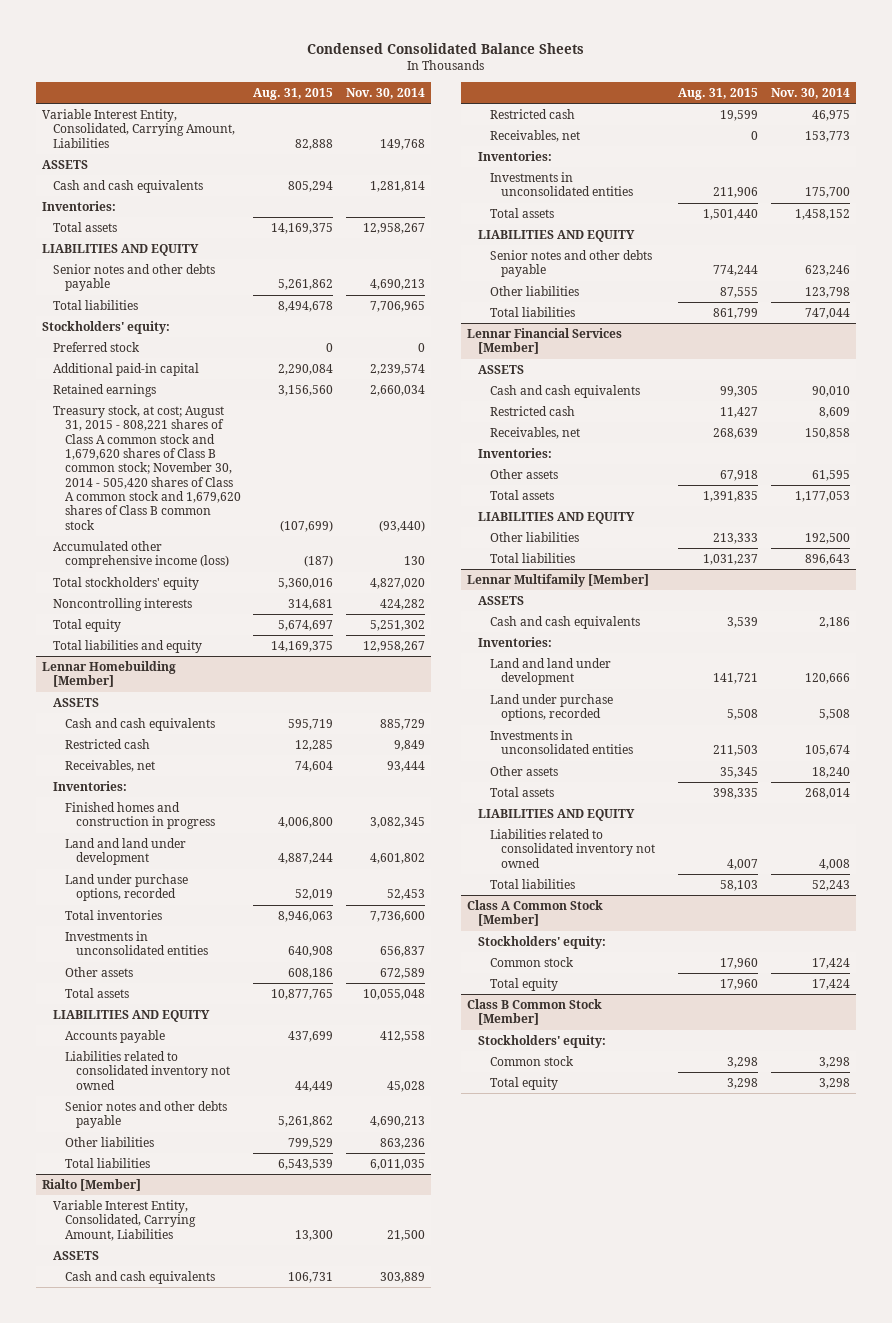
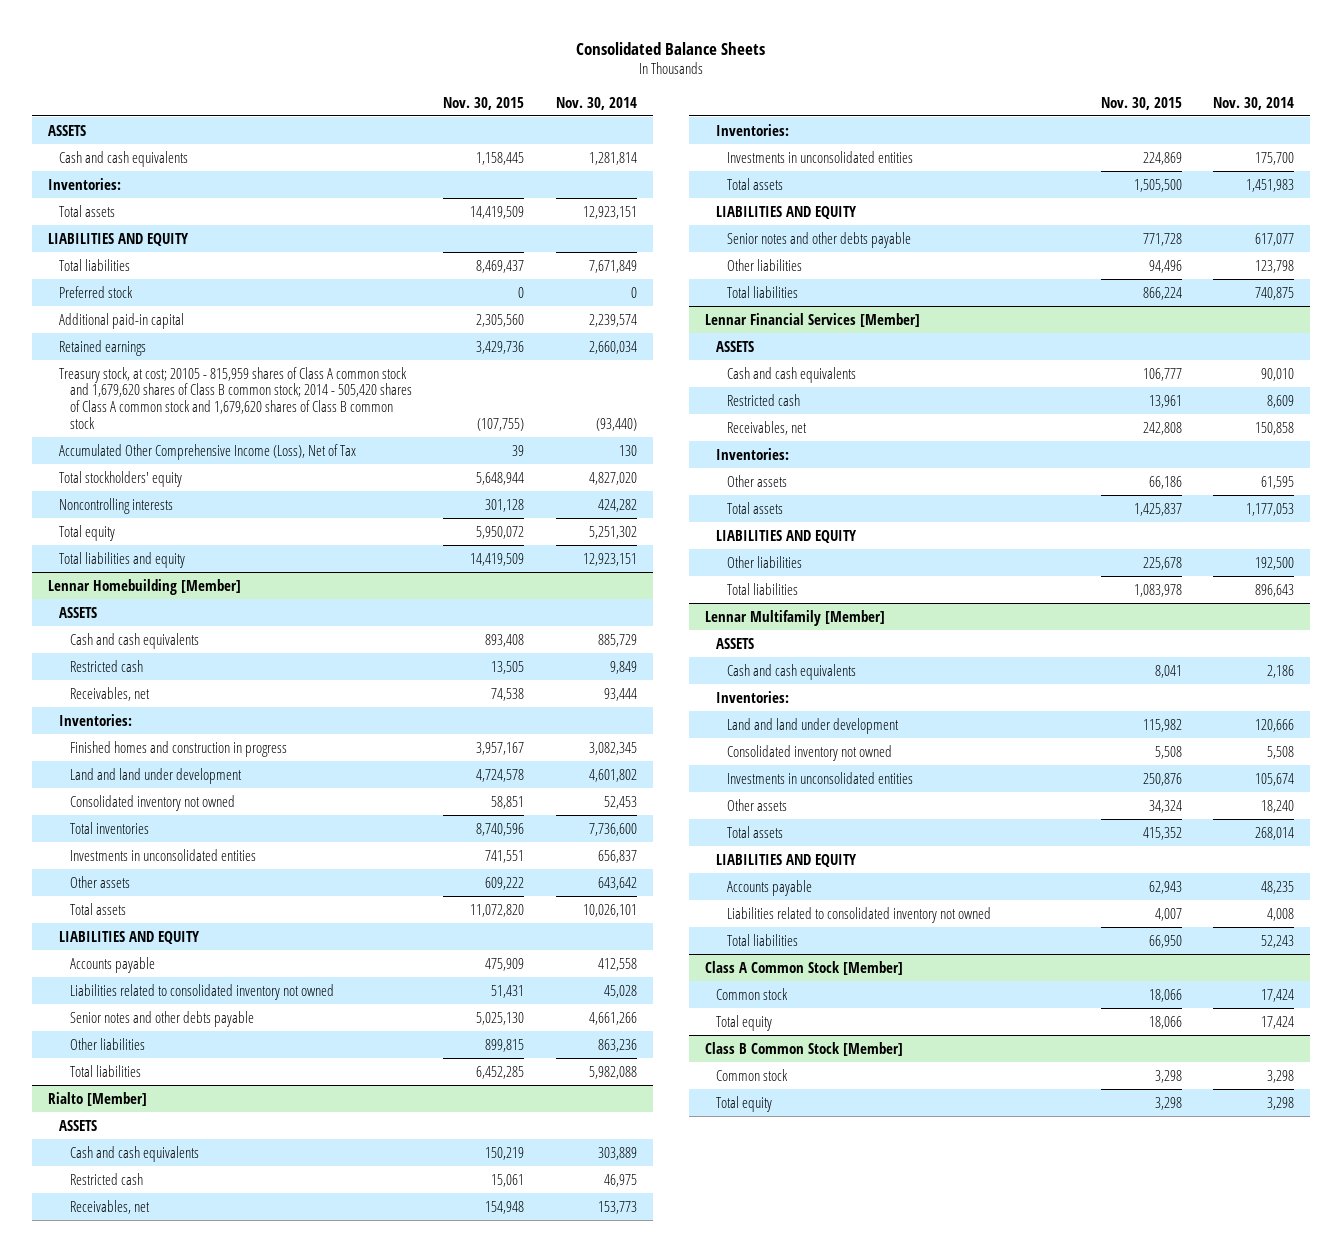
[306,43,584,55] Condensed Consolidated Balance Sheets -> [576,41,766,55] Consolidated Balance Sheets
[253,87,334,100] Aug. 31, 2015 -> none
none -> [443,96,525,110] Nov. 30, 2015
[41,108,236,148] Variable Interest Entity, Consolidated, Carrying Amount, Liabilities -> none
[362,222,425,234] 12,958,267 -> [583,205,638,219] 12,923,151
[53,263,216,292] Senior notes and other debts payable -> none
[41,320,170,334] Stockholders' equity: -> none
[369,300,425,312] 7,706,965 -> [589,259,638,273] 7,671,849
[53,404,241,530] Treasury stock, at cost; August 31, 2015 - 808,221 shares of Class A common stock and 1,679,620 shares of Class B common stock; November 30, 2014 - 505,420 shares of Class A common stock and 1,679,620 shares of Class B common stock -> [58,366,412,429] Treasury stock, at cost; 20105 - 815,959 shares of Class A common stock and 1,679,620 shares of Class B common stock; 2014 - 505,420 shares of Class A common stock and 1,679,620 shares of Class B common stock
[53,540,229,569] Accumulated other comprehensive income (loss) -> [58,443,356,460] Accumulated Other Comprehensive Income (Loss), Net of Tax
[362,640,425,652] 12,958,267 -> [583,552,638,566] 12,923,151
[64,873,188,902] Land under purchase options, recorded -> [69,794,235,811] Consolidated inventory not owned
[379,967,425,979] 672,589 -> [598,876,638,890] 643,642
[362,988,425,1000] 10,055,048 -> [583,903,638,917] 10,026,101
[369,1116,425,1128] 4,690,213 -> [589,1011,638,1025] 4,661,266
[369,1158,425,1170] 6,011,035 -> [589,1065,638,1079] 5,982,088
[53,1199,196,1241] Variable Interest Entity, Consolidated, Carrying Amount, Liabilities -> none
[794,208,850,220] 1,458,152 -> [1246,178,1295,192] 1,451,983
[804,265,850,277] 623,246 -> [1255,232,1295,246] 617,077
[804,307,850,319] 747,044 -> [1255,286,1295,300] 740,875
[489,693,613,722] Land under purchase options, recorded -> [726,744,892,761] Consolidated inventory not owned
none -> [726,879,812,896] Accounts payable
[478,935,607,949] Stockholders' equity: -> none
[478,1034,607,1048] Stockholders' equity: -> none

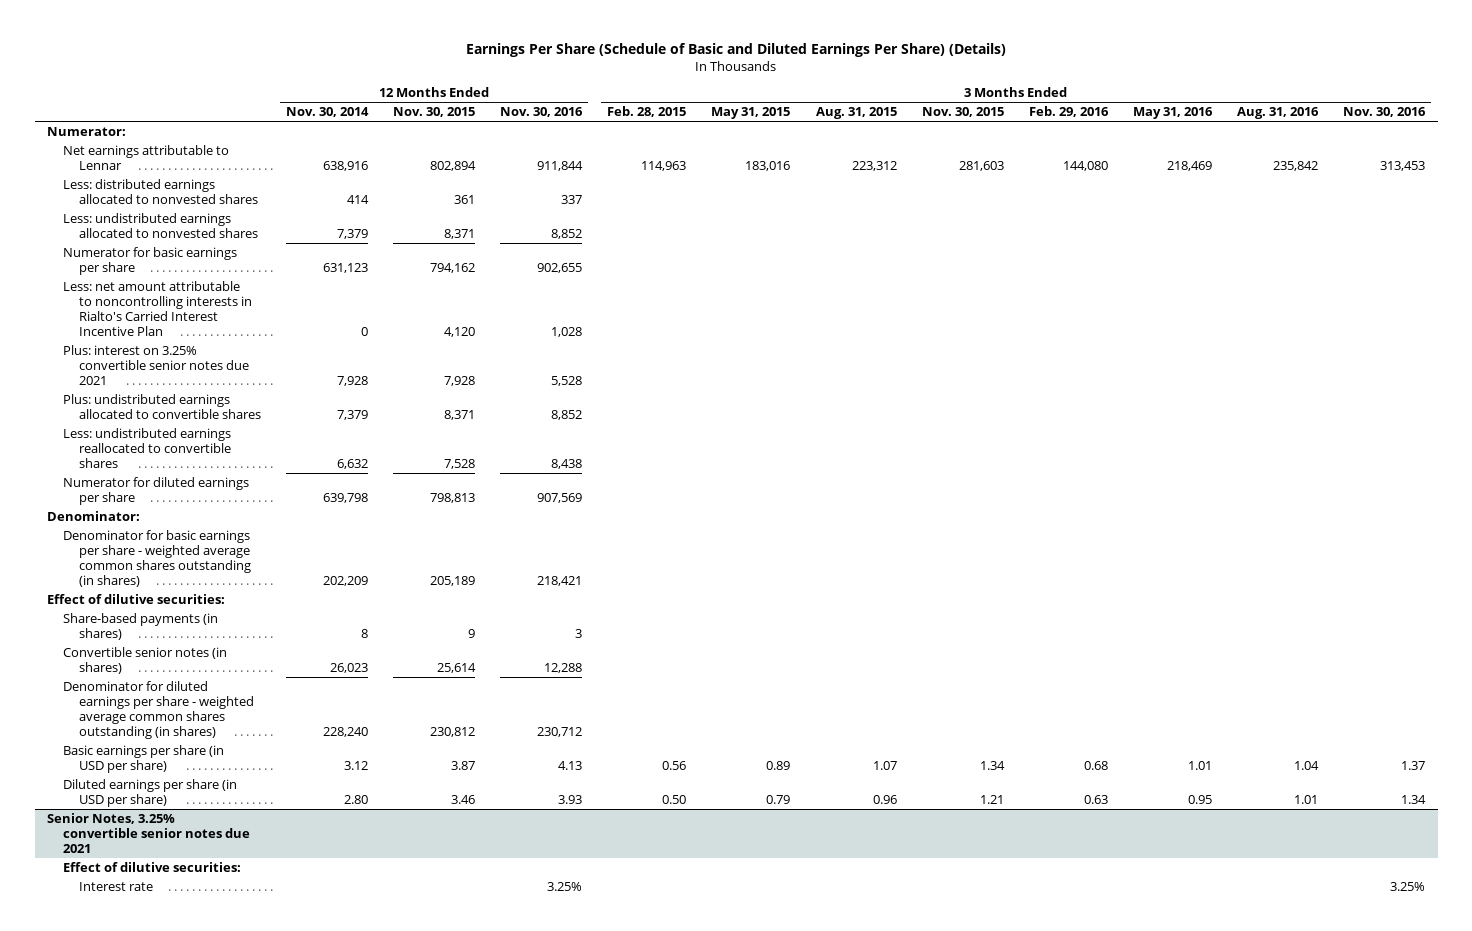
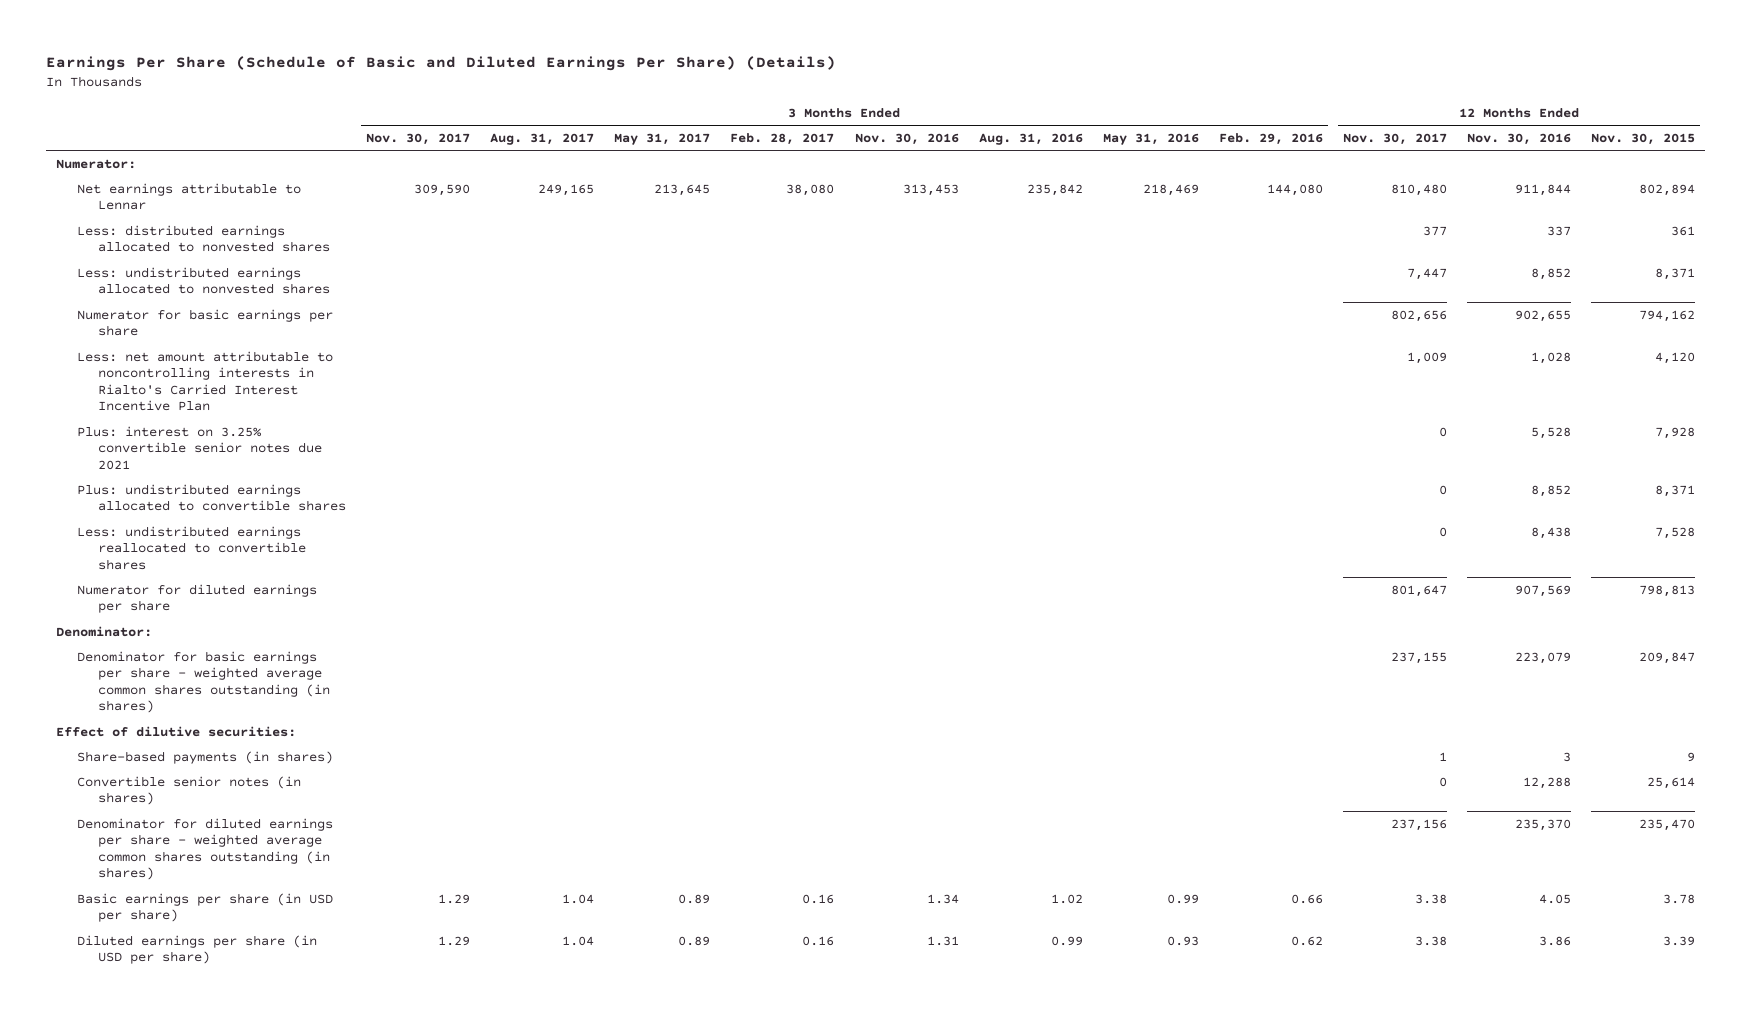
[285,107,369,118] Nov. 30, 2014 -> none
[607,106,687,118] Feb. 28, 2015 -> none
[711,107,791,120] May 31, 2015 -> none
[815,107,897,120] Aug. 31, 2015 -> none
[921,107,1004,118] Nov. 30, 2015 -> none
none -> [366,132,471,145] Nov. 30, 2017
none -> [490,132,595,145] Aug. 31, 2017
none -> [614,132,711,145] May 31, 2017
none -> [730,132,835,145] Feb. 28, 2017
none -> [1342,132,1447,145] Nov. 30, 2017
[429,575,475,586] 205,189 -> [1638,651,1695,664] 209,847
[537,575,583,586] 218,421 -> [1514,651,1571,664] 223,079
[47,813,250,853] Senior Notes, 3.25% convertible senior notes due 2021 -> none
[62,862,241,873] Effect of dilutive securities: -> none
[78,882,153,892] Interest rate -> none
[429,726,475,737] 230,812 -> [1638,818,1695,831] 235,470
[537,726,583,737] 230,712 -> [1514,818,1571,831] 235,370
[450,760,475,770] 3.87 -> [1662,893,1695,904] 3.78
[558,760,583,770] 4.13 -> [1538,893,1571,904] 4.05
[1083,760,1108,770] 0.68 -> [1290,893,1323,904] 0.66
[1187,760,1212,770] 1.01 -> [1166,893,1199,904] 0.99
[1294,760,1320,770] 1.04 -> [1050,893,1083,904] 1.02
[1401,760,1426,770] 1.37 -> [926,893,959,904] 1.34
[450,794,475,804] 3.46 -> [1662,935,1695,946] 3.39
[558,794,583,804] 3.93 -> [1538,935,1571,946] 3.86
[1083,794,1108,804] 0.63 -> [1290,935,1323,946] 0.62
[1187,794,1212,804] 0.95 -> [1166,935,1199,946] 0.93
[1294,794,1319,804] 1.01 -> [1050,935,1083,946] 0.99
[1401,794,1427,804] 1.34 -> [926,935,959,946] 1.31

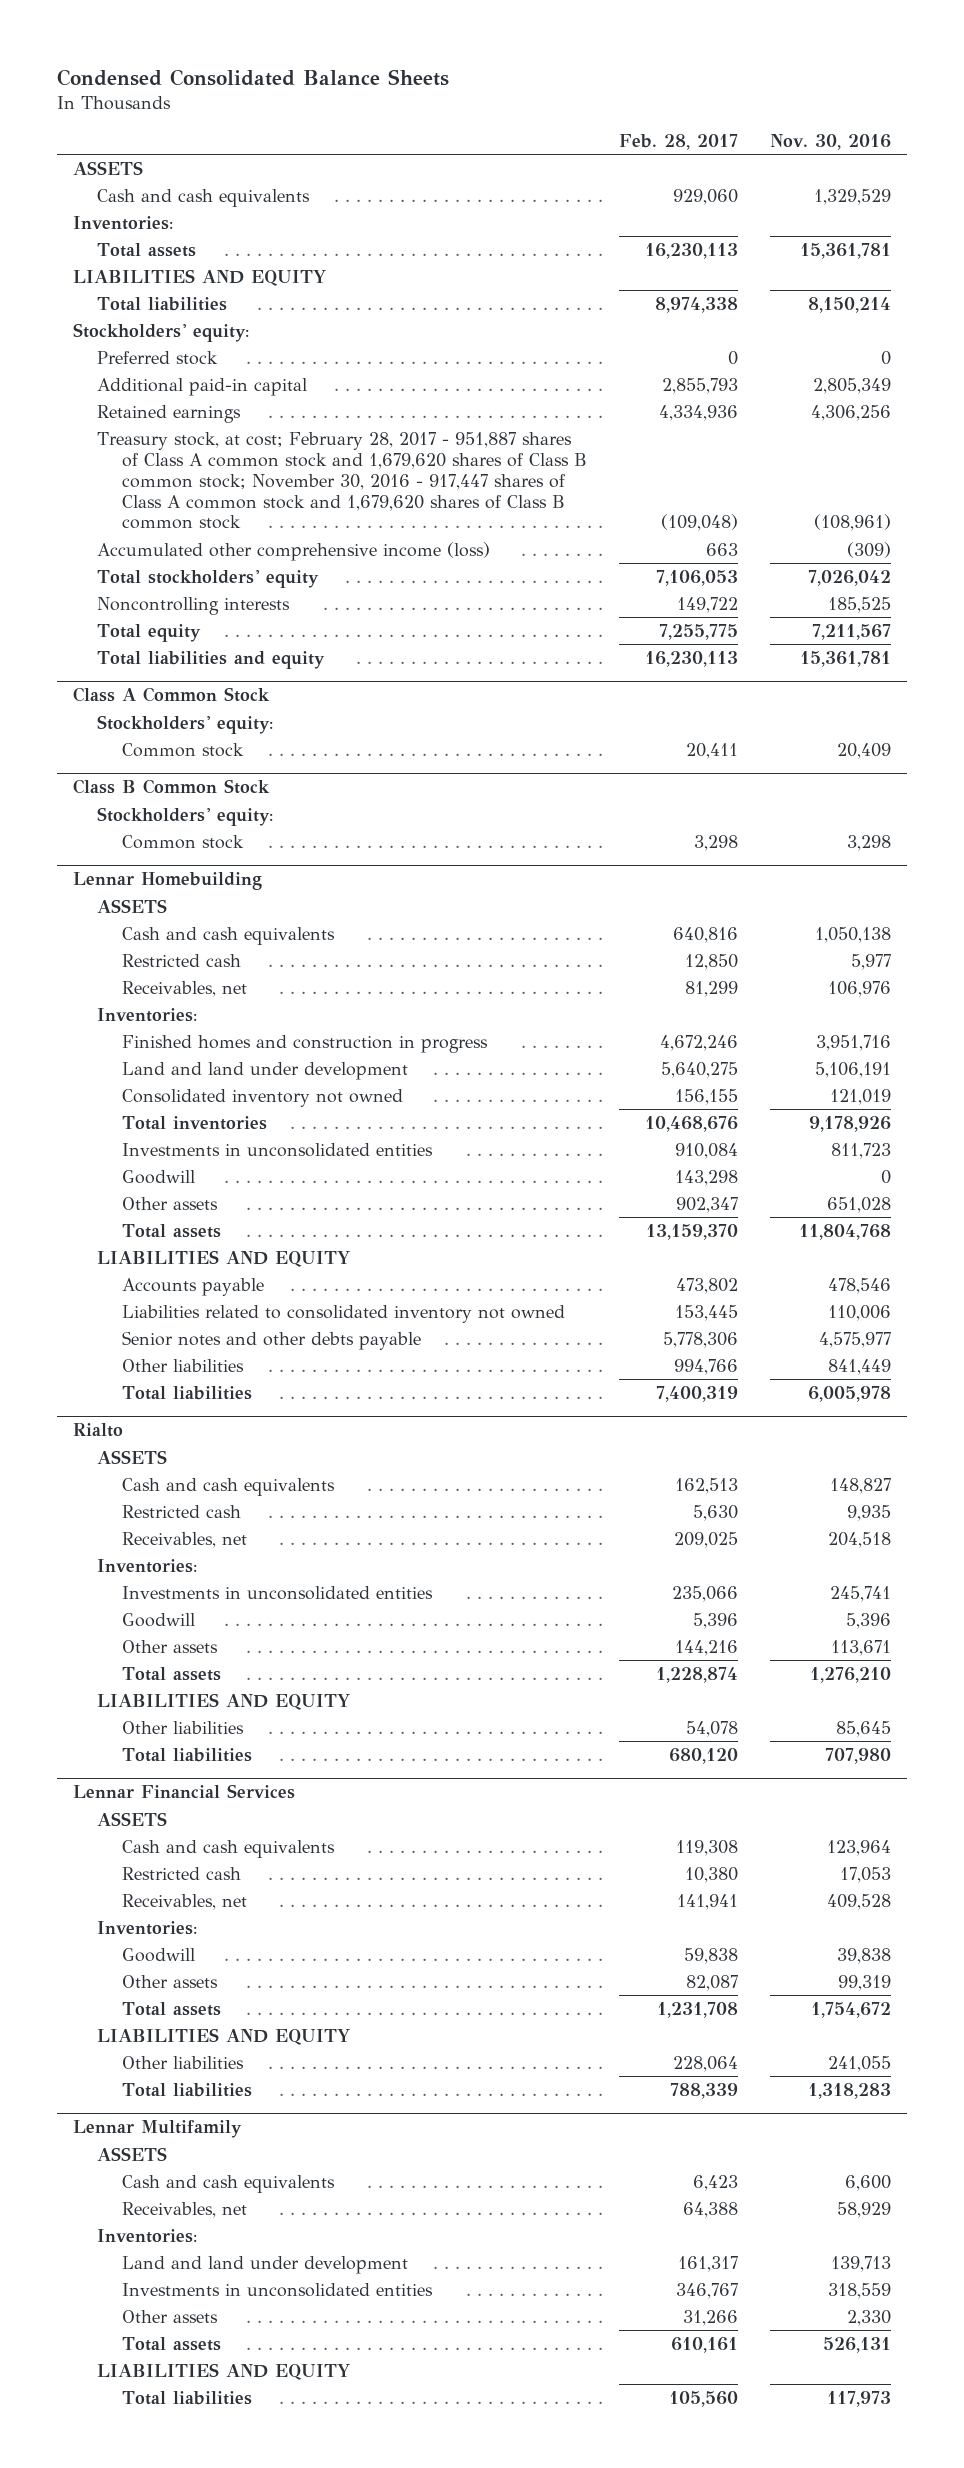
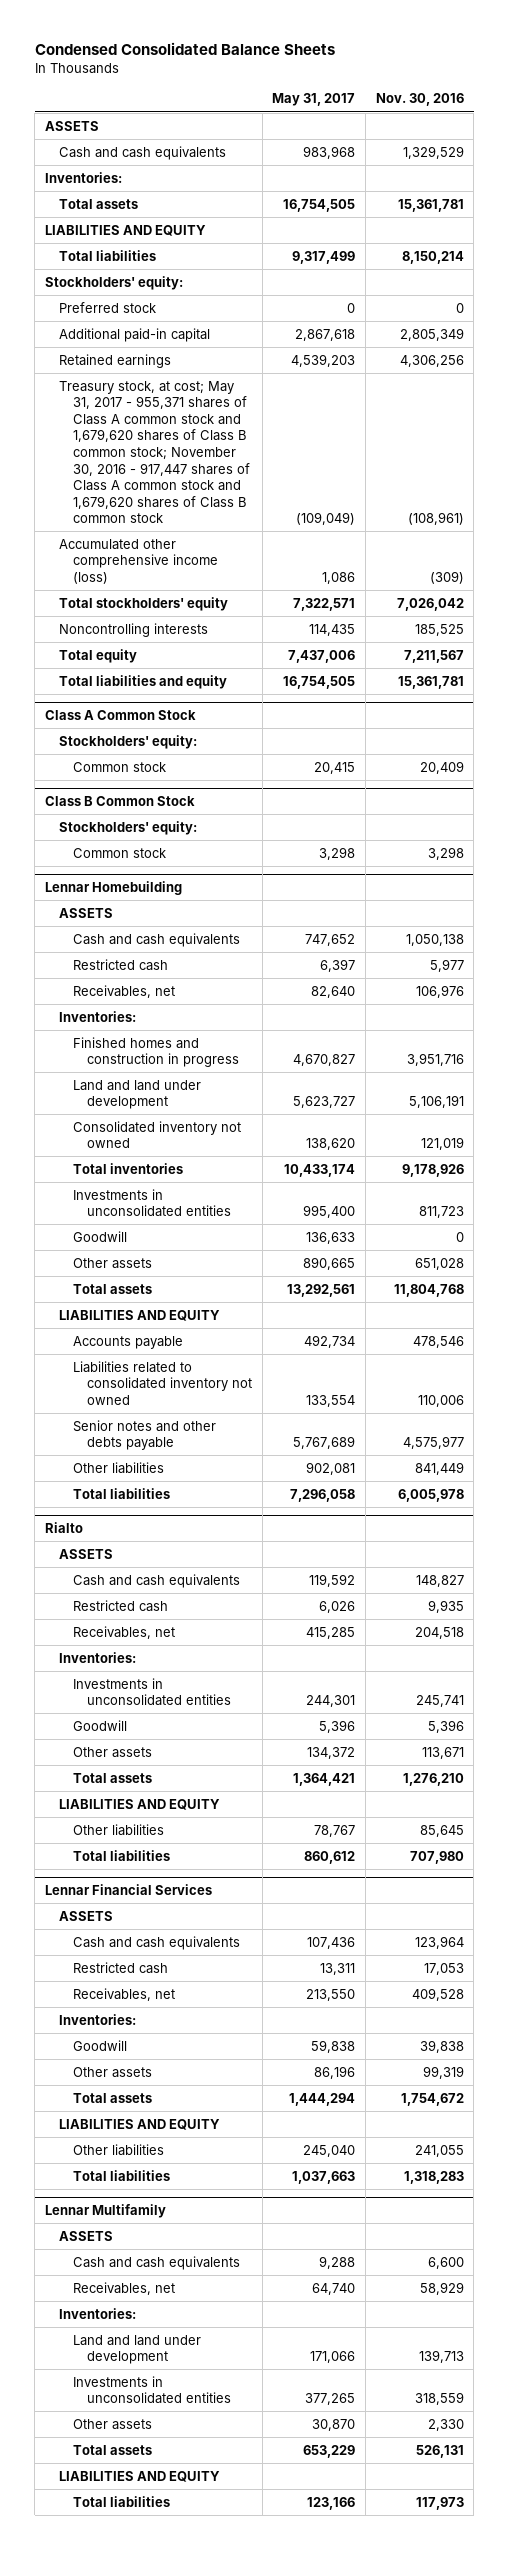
[618,133,738,150] Feb. 28, 2017 -> none
none -> [272,93,356,107] May 31, 2017
[97,431,587,530] Treasury stock, at cost; February 28, 2017 - 951,887 shares of Class A common stock and 1,679,620 shares of Class B common stock; November 30, 2016 - 917,447 shares of Class A common stock and 1,679,620 shares of Class B common stock -> [58,380,250,524] Treasury stock, at cost; May 31, 2017 - 955,371 shares of Class A common stock and 1,679,620 shares of Class B common stock; November 30, 2016 - 917,447 shares of Class A common stock and 1,679,620 shares of Class B common stock

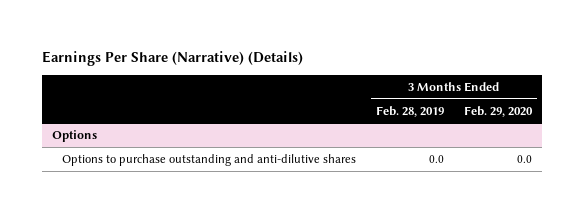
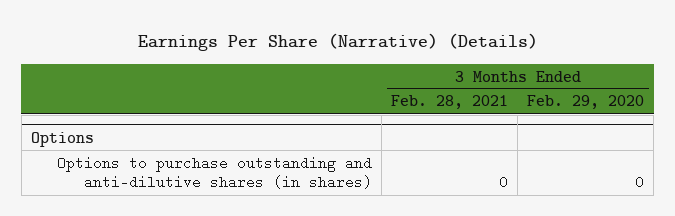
[376,105,445,117] Feb. 28, 2019 -> none
none -> [391,95,509,110] Feb. 28, 2021
[61,153,356,166] Options to purchase outstanding and anti-dilutive shares -> [57,155,373,190] Options to purchase outstanding and anti-dilutive shares (in shares)
[517,154,533,163] 0.0 -> [635,175,645,190] 0

